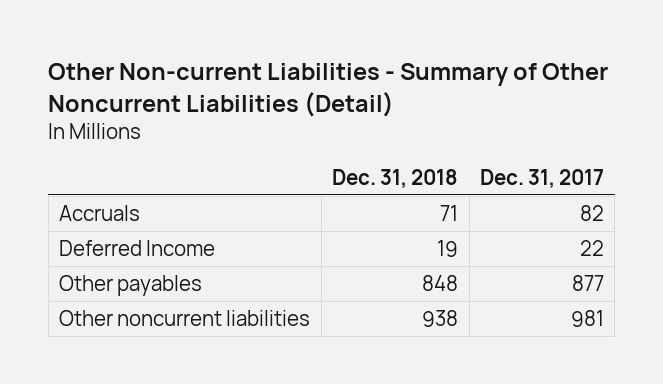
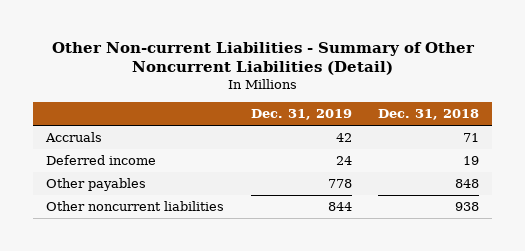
[479,168,604,188] Dec. 31, 2017 -> none
none -> [250,109,352,121] Dec. 31, 2019
[59,239,216,256] Deferred Income -> [46,155,157,166] Deferred income

